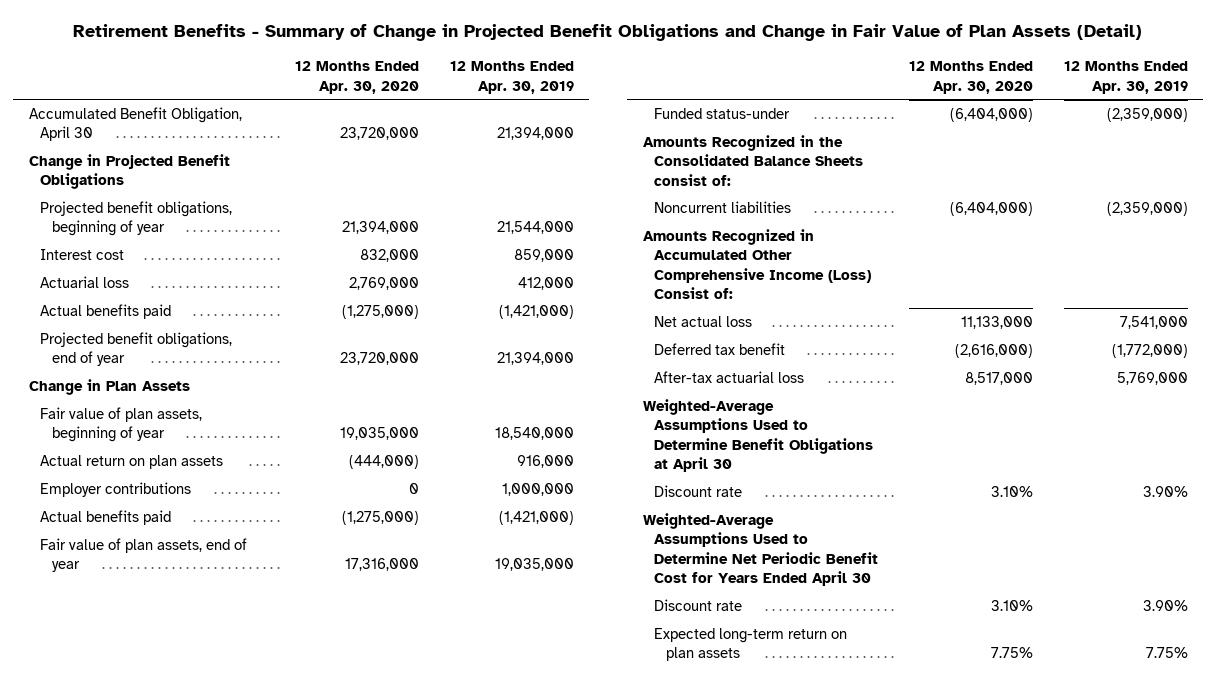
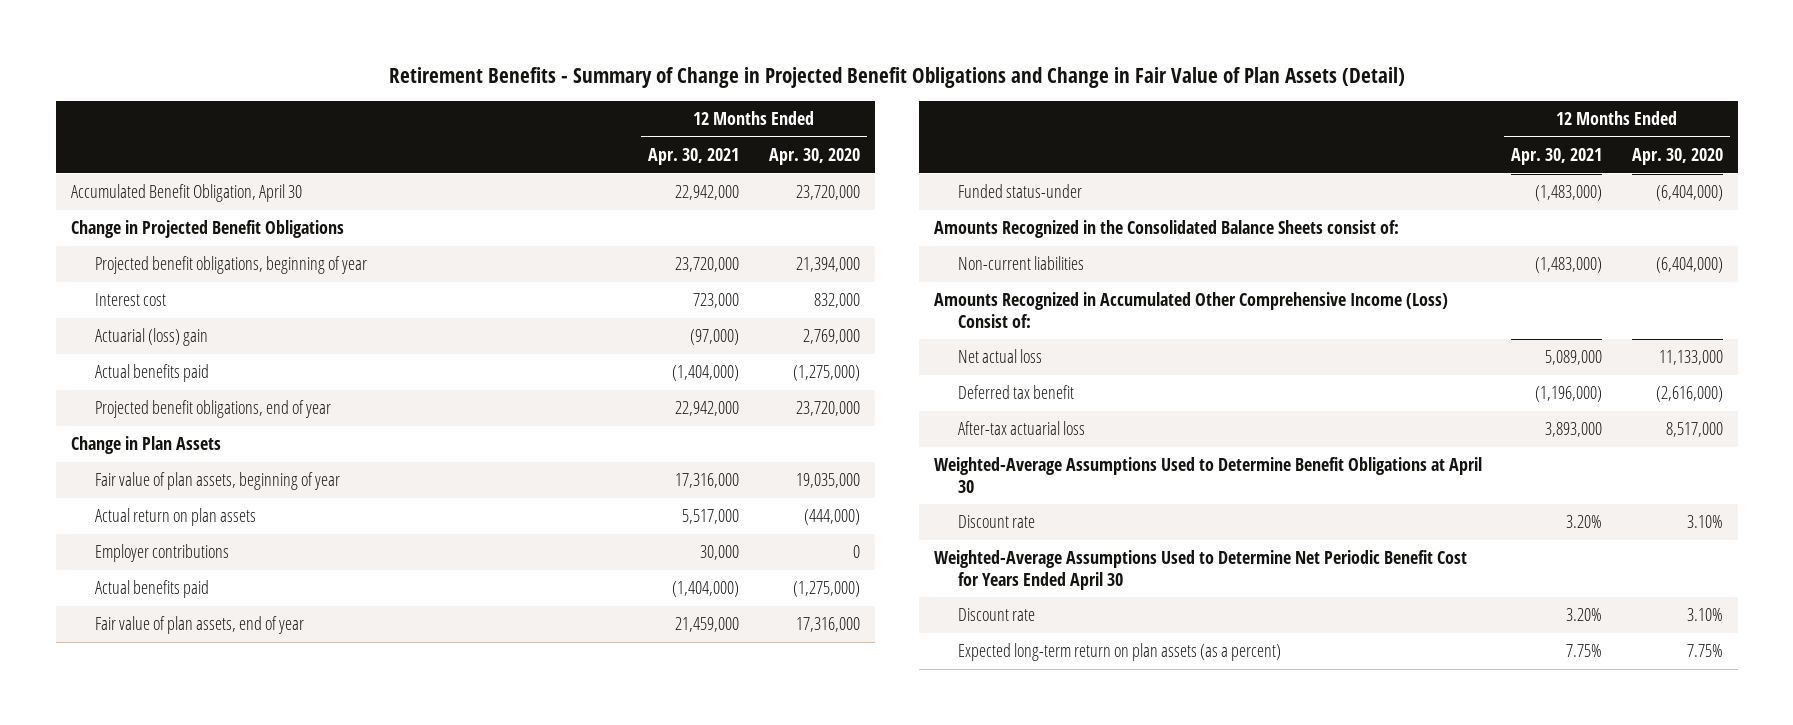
[450,61,575,94] 12 Months Ended Apr. 30, 2019 -> none
none -> [648,148,740,166] Apr. 30, 2021
[40,275,130,288] Actuarial loss -> [94,328,208,347] Actuarial (loss) gain
[654,200,792,213] Noncurrent liabilities -> [957,256,1084,271] Non-current liabilities
[654,627,848,662] Expected long-term return on plan assets -> [957,643,1281,662] Expected long-term return on plan assets (as a percent)

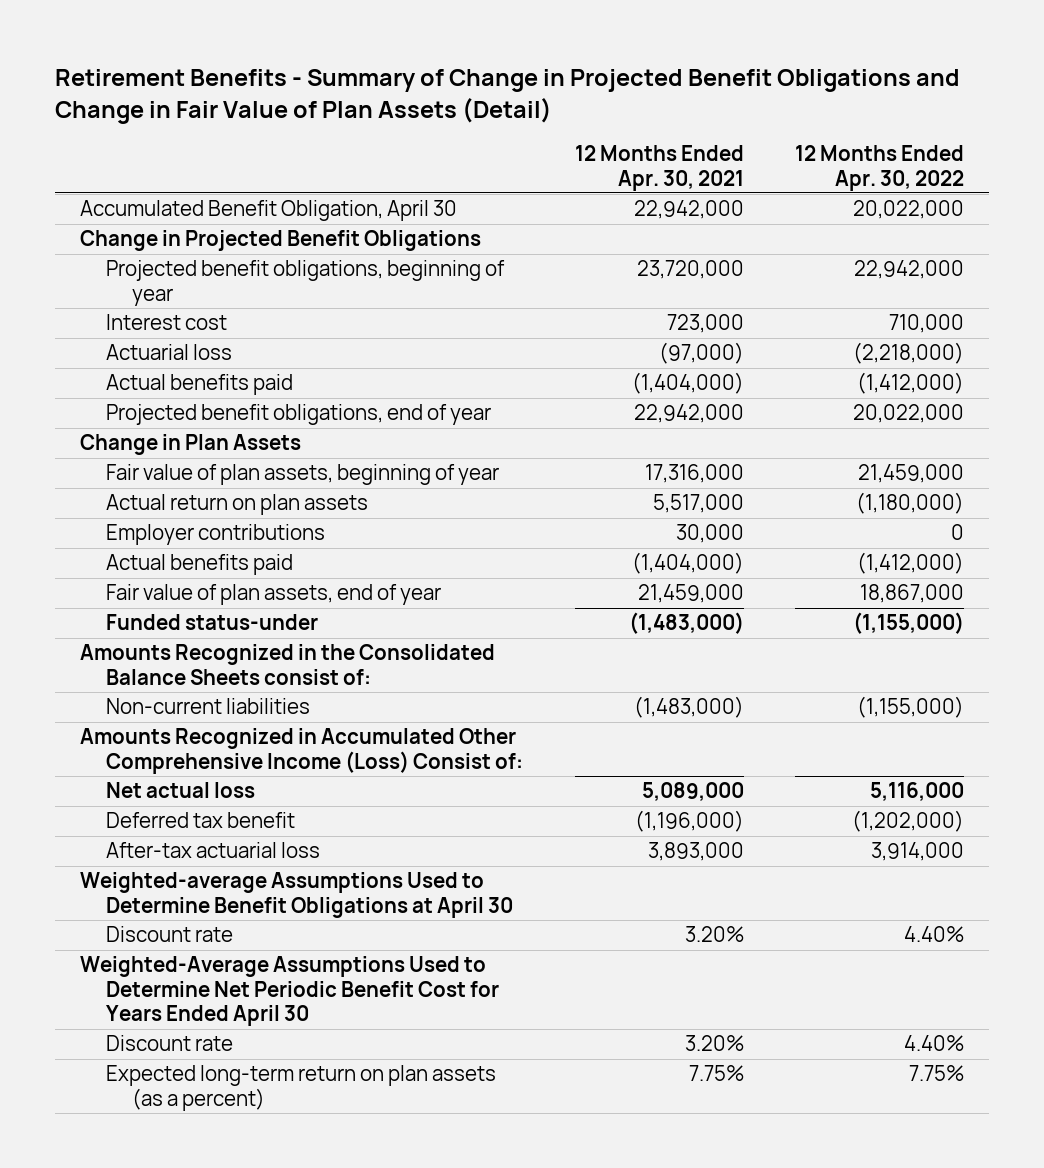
[768,148,860,166] Apr. 30, 2020 -> none
none -> [794,145,964,191] 12 Months Ended Apr. 30, 2022
[94,328,208,347] Actuarial (loss) gain -> [106,344,233,361] Actuarial loss
[933,457,1482,493] Weighted-Average Assumptions Used to Determine Benefit Obligations at April 30 -> [80,872,514,918] Weighted-average Assumptions Used to Determine Benefit Obligations at April 30

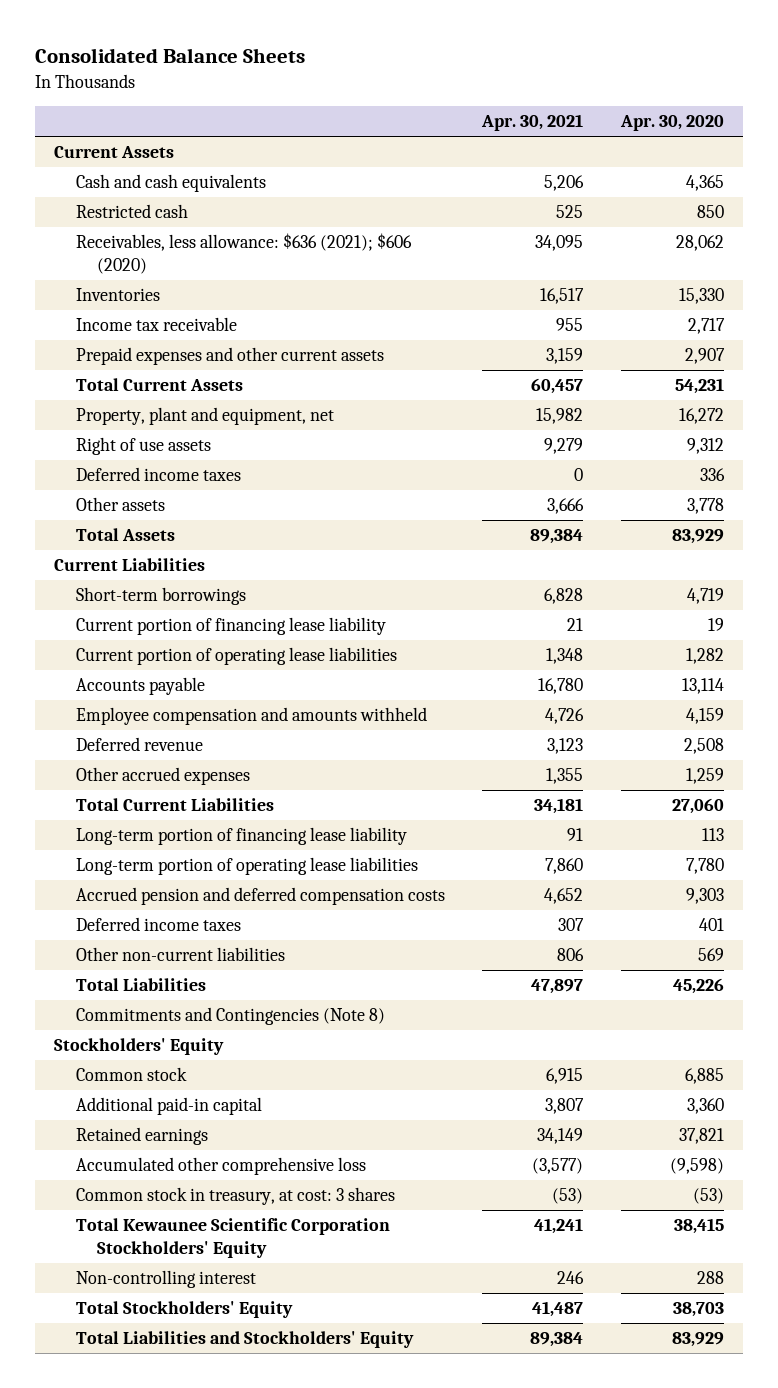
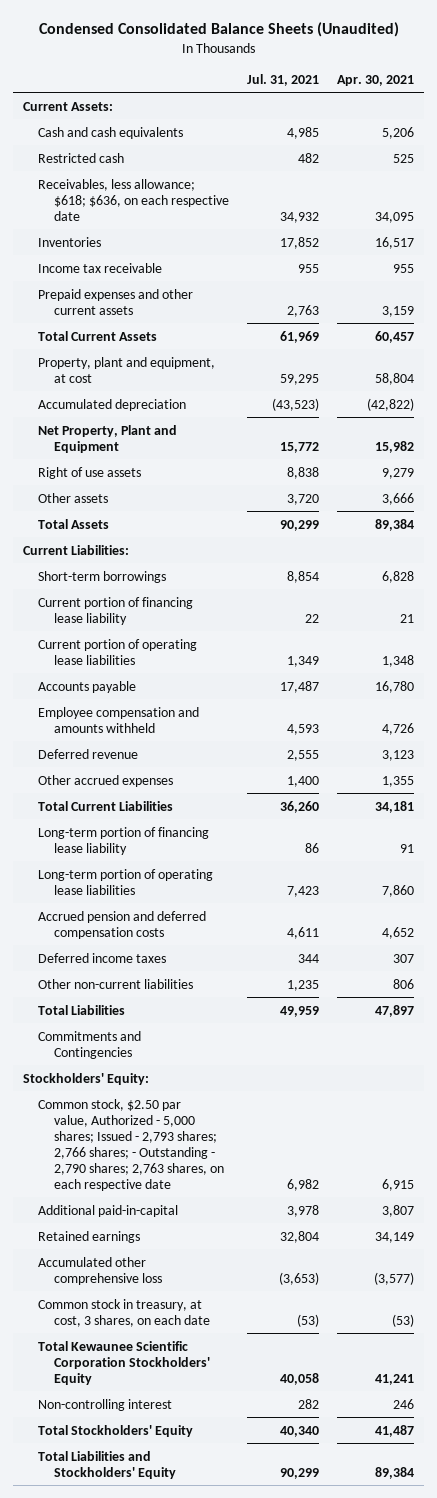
[35,48,306,64] Consolidated Balance Sheets -> [38,22,399,38] Condensed Consolidated Balance Sheets (Unaudited)
[619,115,724,132] Apr. 30, 2020 -> none
none -> [247,73,320,86] Jul. 31, 2021
[54,146,175,159] Current Assets -> [22,101,113,111] Current Assets:
[75,233,412,274] Receivables, less allowance: $636 (2021); $606 (2020) -> [38,178,229,221] Receivables, less allowance; $618; $636, on each respective date
none -> [38,356,216,383] Property, plant and equipment, at cost
none -> [38,398,187,411] Accumulated depreciation
[75,407,334,426] Property, plant and equipment, net -> [38,424,178,453] Net Property, Plant and Equipment
[75,467,241,482] Deferred income taxes -> none
[54,558,206,572] Current Liabilities -> [22,544,129,555] Current Liabilities:
[75,1007,385,1026] Commitments and Contingencies (Note 8) -> [38,1030,142,1059] Commitments and Contingencies
[54,1038,225,1056] Stockholders' Equity -> [22,1072,149,1085] Stockholders' Equity:
[75,1067,187,1082] Common stock -> [38,1098,224,1191] Common stock, $2.50 par value, Authorized - 5,000 shares; Issued - 2,793 shares; 2,766 shares; - Outstanding - 2,790 shares; 2,763 shares, on each respective date
[75,1097,262,1116] Additional paid-in capital -> [38,1204,179,1217] Additional paid-in-capital
[75,1187,395,1206] Common stock in treasury, at cost: 3 shares -> [38,1298,210,1327] Common stock in treasury, at cost, 3 shares, on each date

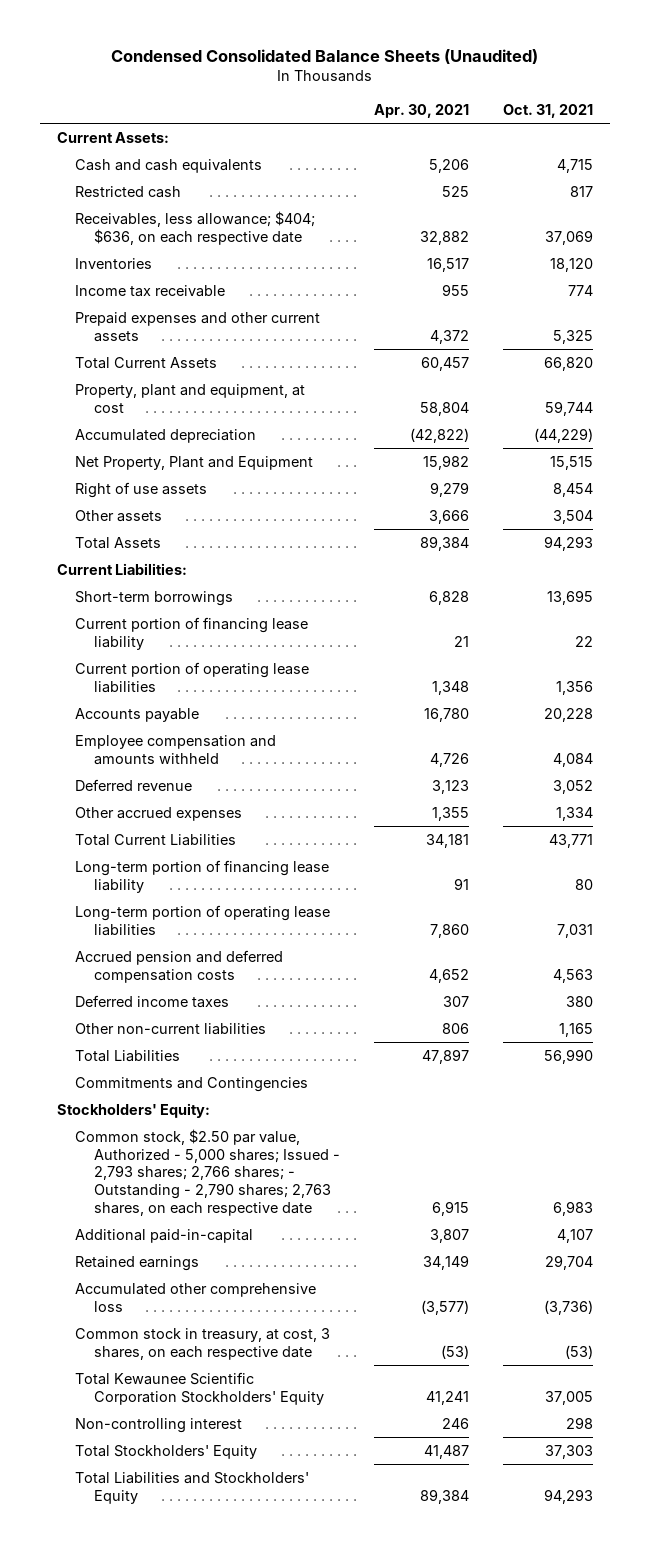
[247,73,320,86] Jul. 31, 2021 -> none
none -> [502,103,593,118] Oct. 31, 2021
[38,178,229,221] Receivables, less allowance; $618; $636, on each respective date -> [75,210,316,245] Receivables, less allowance; $404; $636, on each respective date
[375,211,415,223] 34,095 -> [419,230,469,245] 32,882
[382,305,415,317] 3,159 -> [429,329,469,344] 4,372
[38,1298,210,1327] Common stock in treasury, at cost, 3 shares, on each date -> [75,1327,331,1360] Common stock in treasury, at cost, 3 shares, on each respective date

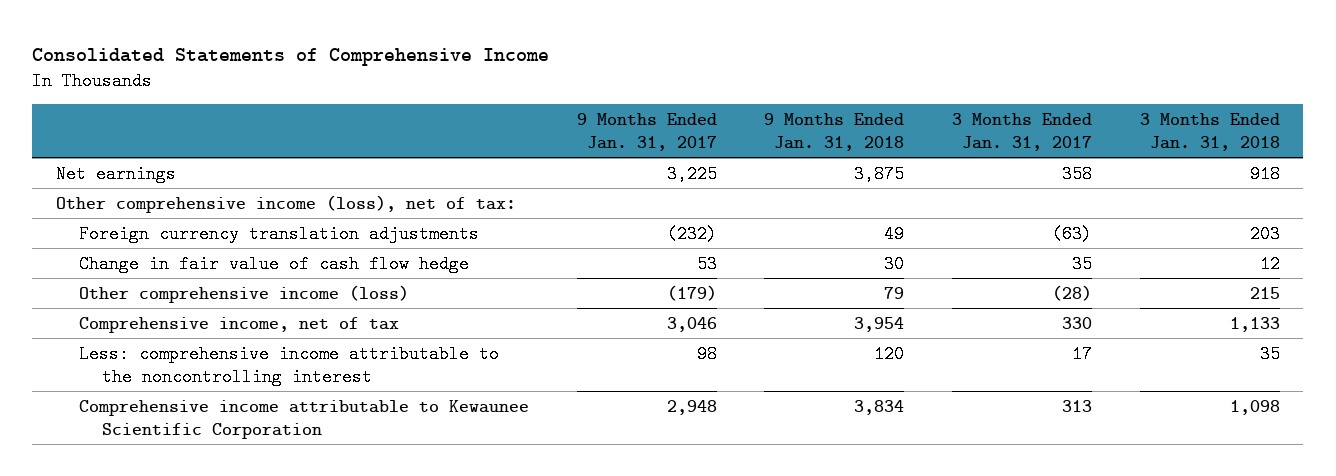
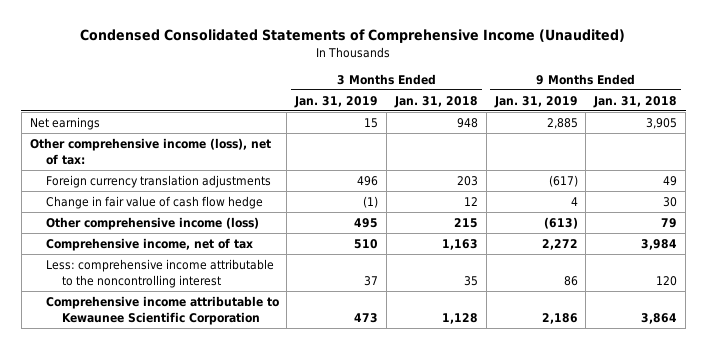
[32,47,550,66] Consolidated Statements of Comprehensive Income -> [80,29,626,44] Condensed Consolidated Statements of Comprehensive Income (Unaudited)
[576,112,717,151] 9 Months Ended Jan. 31, 2017 -> none
[951,112,1092,151] 3 Months Ended Jan. 31, 2017 -> none
none -> [294,95,379,108] Jan. 31, 2019
none -> [493,95,578,108] Jan. 31, 2019
[854,164,905,183] 3,875 -> [646,117,678,129] 3,905
[1249,164,1280,183] 918 -> [456,117,478,128] 948
[854,316,905,332] 3,954 -> [641,238,678,250] 3,984
[1229,316,1280,332] 1,133 -> [441,238,478,250] 1,163
[854,399,905,415] 3,834 -> [641,312,678,324] 3,864
[1229,399,1280,415] 1,098 -> [441,312,478,324] 1,128

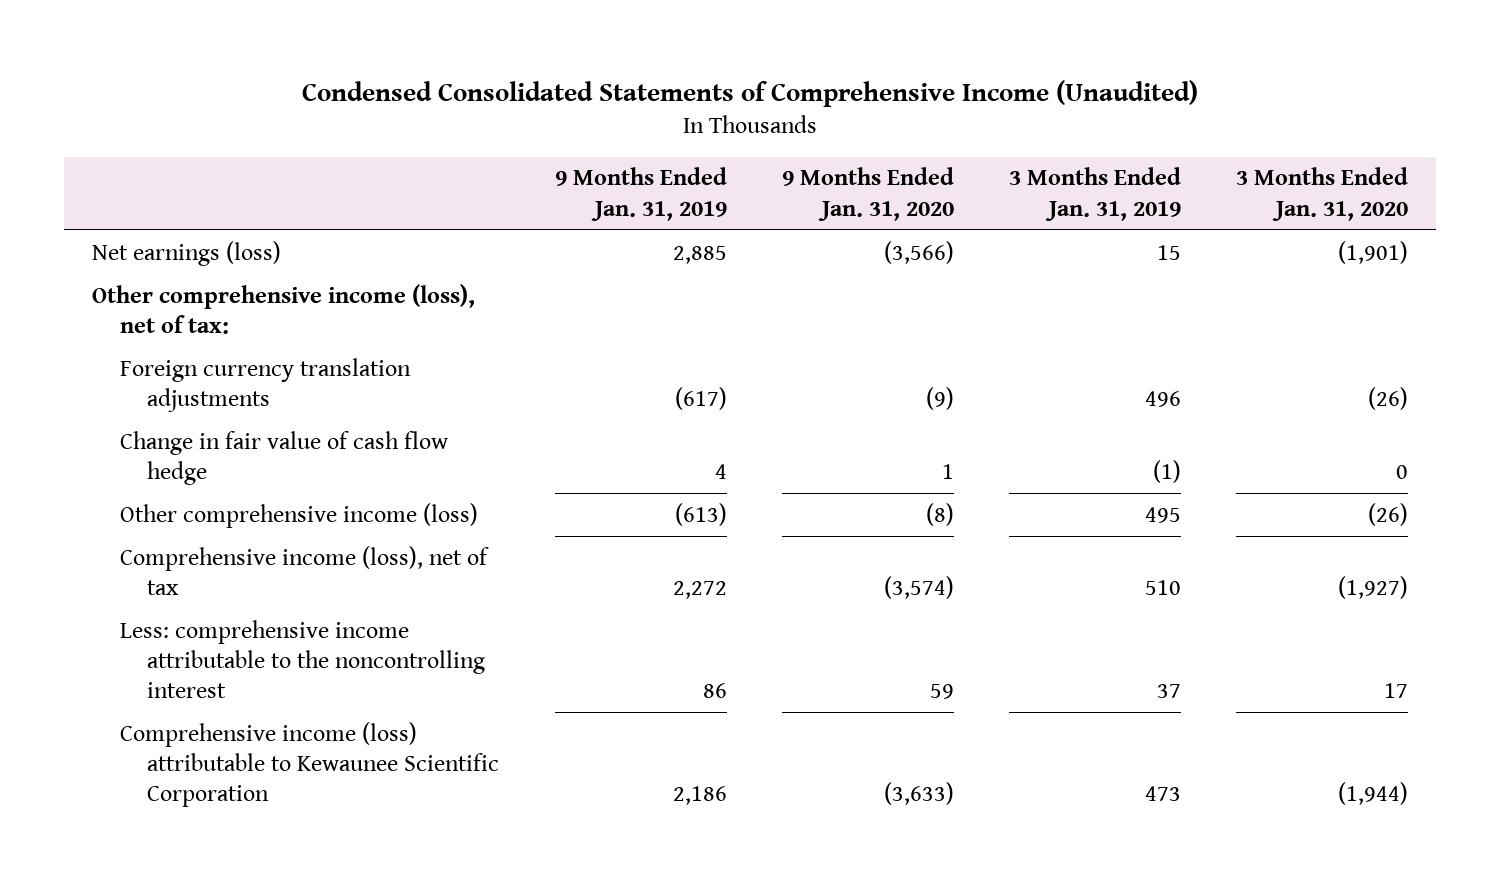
[393,95,478,108] Jan. 31, 2018 -> none
[593,95,678,108] Jan. 31, 2018 -> none
none -> [781,167,954,221] 9 Months Ended Jan. 31, 2020
none -> [1236,167,1409,221] 3 Months Ended Jan. 31, 2020
[29,116,100,130] Net earnings -> [92,240,282,266] Net earnings (loss)
[45,237,253,251] Comprehensive income, net of tax -> [119,545,489,595] Comprehensive income (loss), net of tax
[45,295,279,325] Comprehensive income attributable to Kewaunee Scientific Corporation -> [119,721,500,808] Comprehensive income (loss) attributable to Kewaunee Scientific Corporation

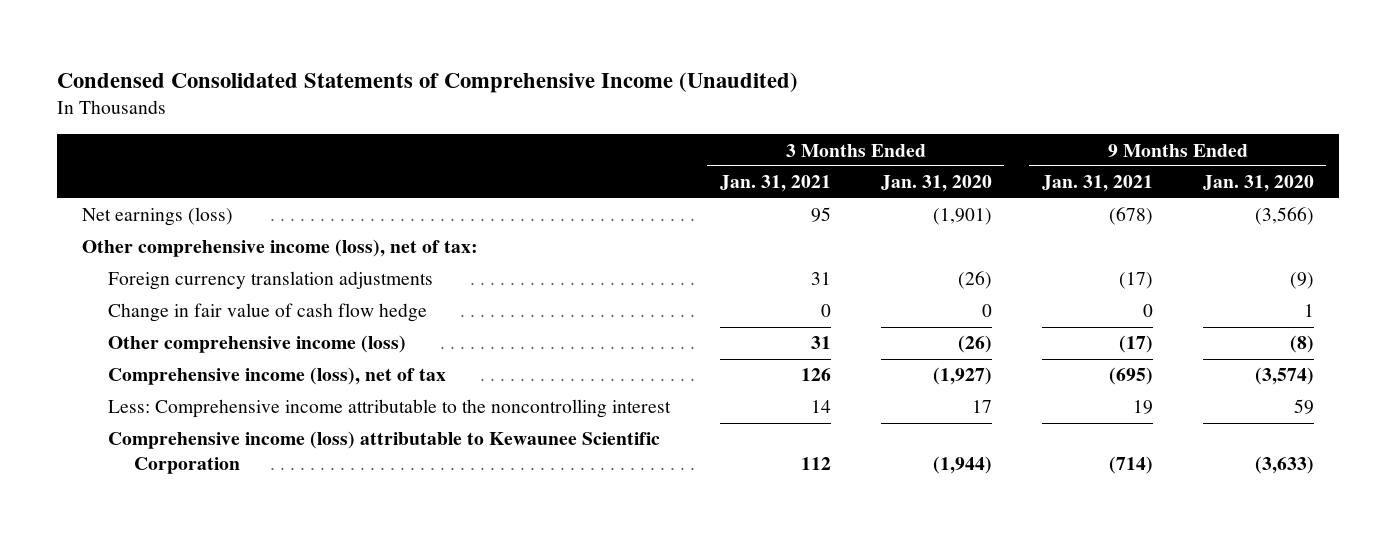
[554,167,727,221] 9 Months Ended Jan. 31, 2019 -> none
[1008,167,1181,221] 3 Months Ended Jan. 31, 2019 -> none
none -> [719,175,831,193] Jan. 31, 2021
none -> [1041,175,1153,193] Jan. 31, 2021
[119,619,486,699] Less: comprehensive income attributable to the noncontrolling interest -> [107,399,671,419] Less: Comprehensive income attributable to the noncontrolling interest

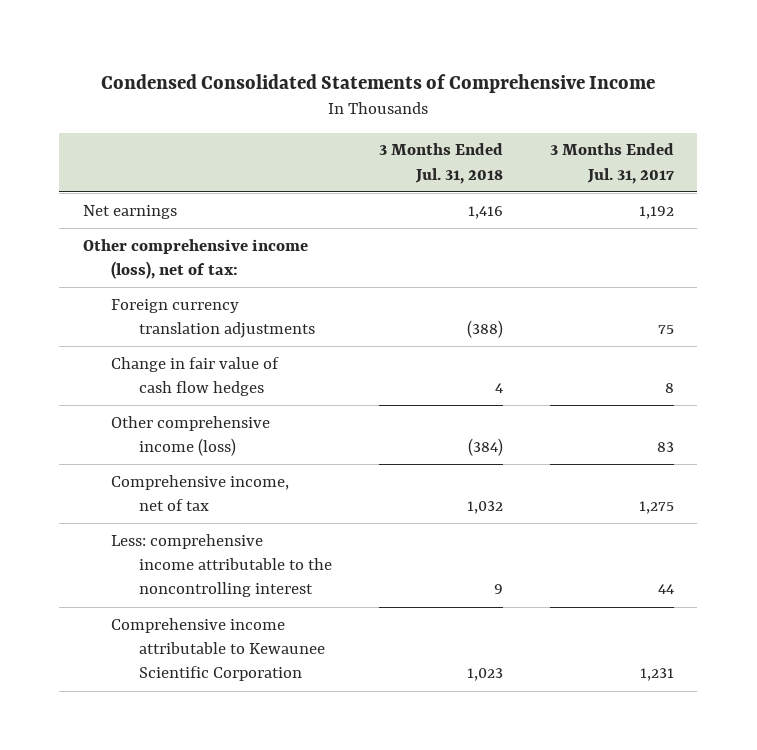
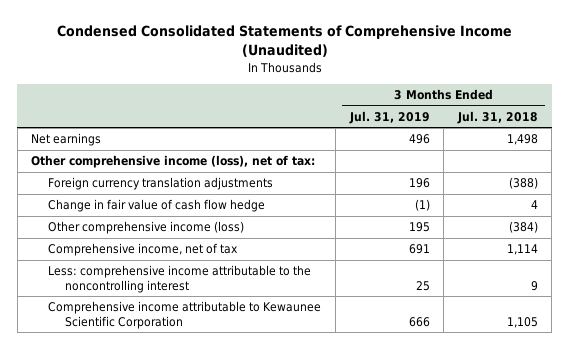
[101,73,656,93] Condensed Consolidated Statements of Comprehensive Income -> [56,25,512,58] Condensed Consolidated Statements of Comprehensive Income (Unaudited)
[549,143,674,184] 3 Months Ended Jul. 31, 2017 -> none
none -> [348,110,430,124] Jul. 31, 2019
[468,205,504,219] 1,416 -> [506,134,538,146] 1,498
[111,356,280,397] Change in fair value of cash flow hedges -> [48,199,266,213] Change in fair value of cash flow hedge
[467,501,504,515] 1,032 -> [506,244,538,256] 1,114
[467,668,504,682] 1,023 -> [506,316,538,328] 1,105

